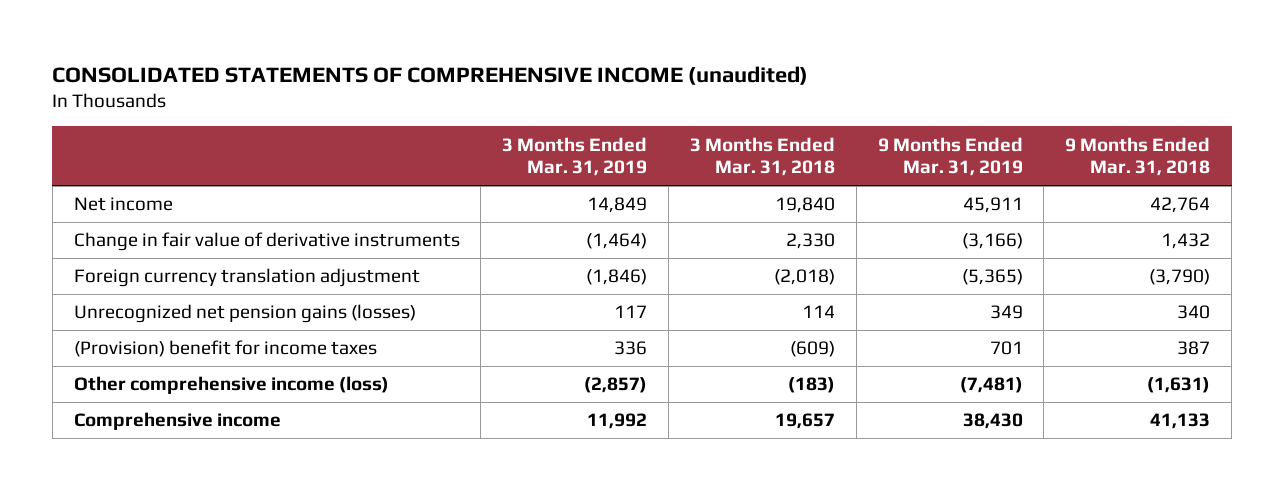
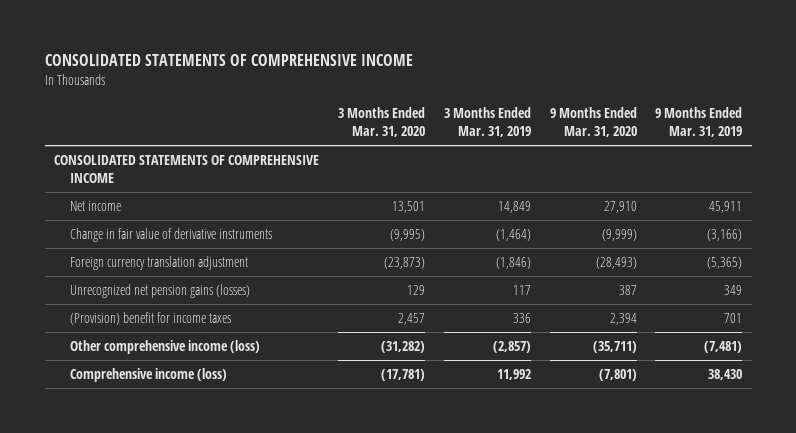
[52,65,809,85] CONSOLIDATED STATEMENTS OF COMPREHENSIVE INCOME (unaudited) -> [44,54,413,67] CONSOLIDATED STATEMENTS OF COMPREHENSIVE INCOME
[689,136,835,177] 3 Months Ended Mar. 31, 2018 -> none
[1065,136,1211,177] 9 Months Ended Mar. 31, 2018 -> none
none -> [337,107,425,138] 3 Months Ended Mar. 31, 2020
none -> [549,107,637,138] 9 Months Ended Mar. 31, 2020
none -> [54,155,320,184] CONSOLIDATED STATEMENTS OF COMPREHENSIVE INCOME
[73,412,281,431] Comprehensive income -> [70,368,228,383] Comprehensive income (loss)

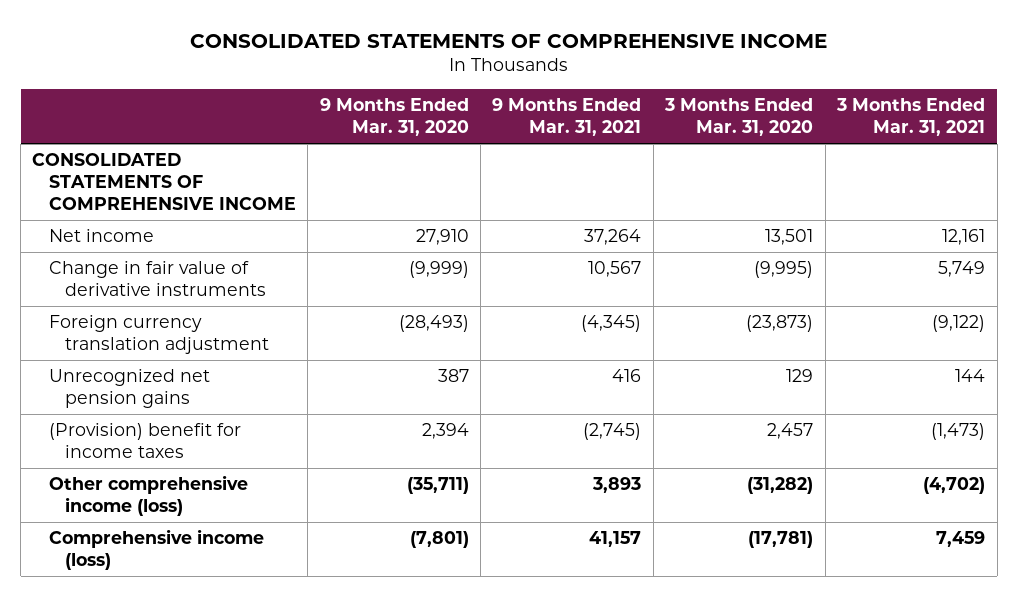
[443,107,531,138] 3 Months Ended Mar. 31, 2019 -> none
[655,107,743,138] 9 Months Ended Mar. 31, 2019 -> none
none -> [492,98,642,137] 9 Months Ended Mar. 31, 2021
none -> [836,98,986,137] 3 Months Ended Mar. 31, 2021
[70,284,251,299] Unrecognized net pension gains (losses) -> [48,369,210,409] Unrecognized net pension gains

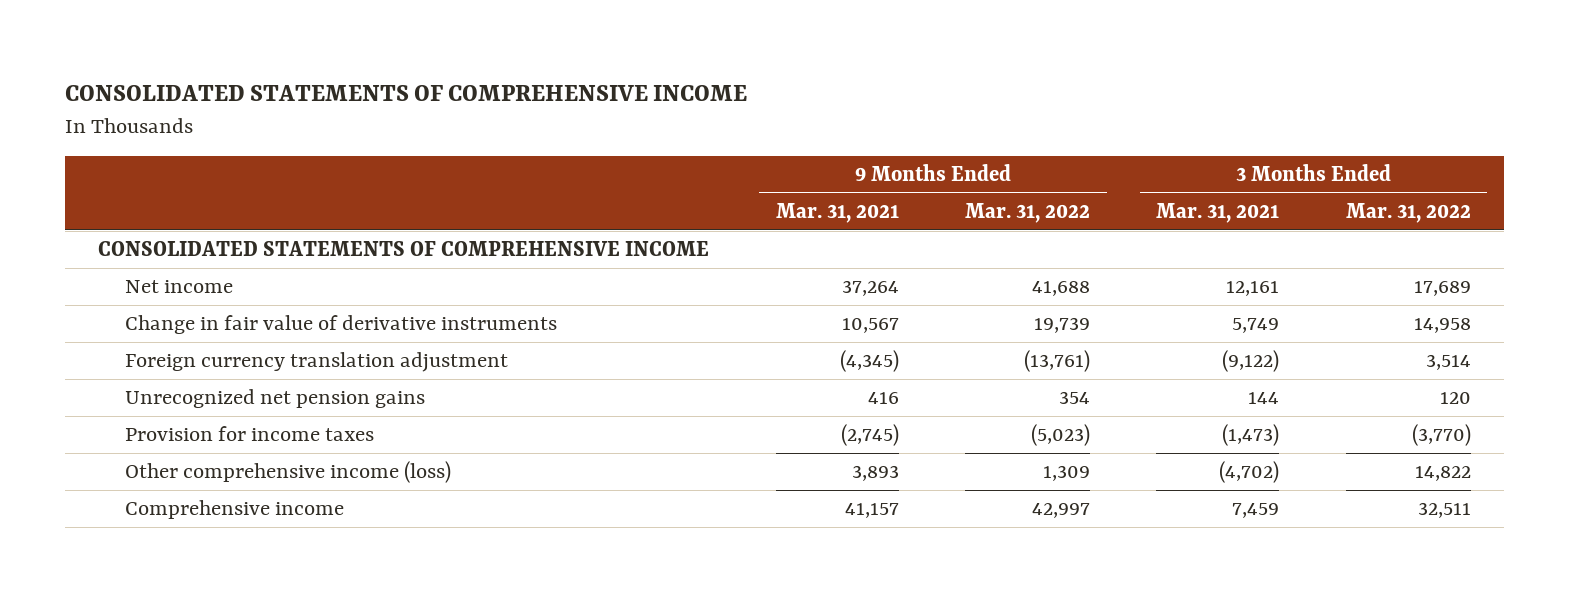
[319,98,469,137] 9 Months Ended Mar. 31, 2020 -> none
[664,98,814,137] 3 Months Ended Mar. 31, 2020 -> none
none -> [965,203,1091,224] Mar. 31, 2022
none -> [1345,203,1471,224] Mar. 31, 2022
[48,423,241,459] (Provision) benefit for income taxes -> [124,426,374,442] Provision for income taxes
[48,529,264,571] Comprehensive income (loss) -> [124,500,344,520] Comprehensive income

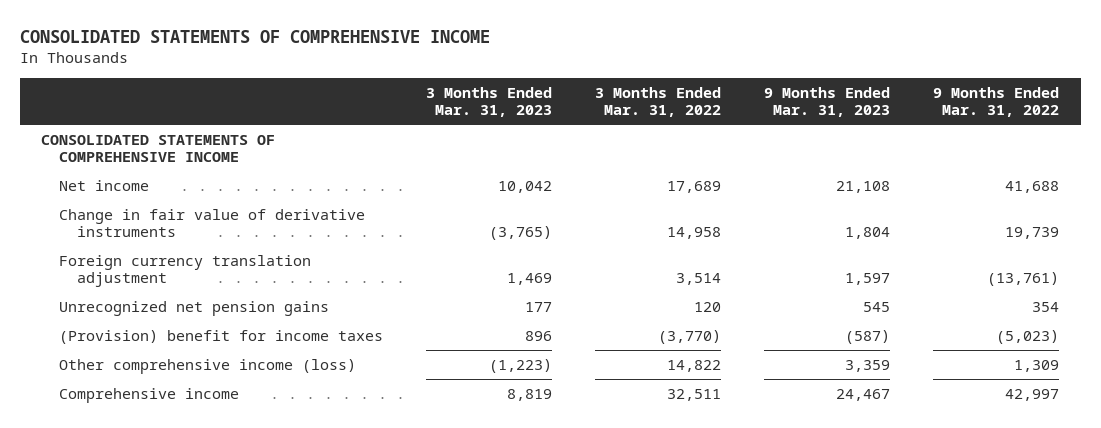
[775,203,899,224] Mar. 31, 2021 -> none
[1156,203,1280,224] Mar. 31, 2021 -> none
none -> [426,86,553,118] 3 Months Ended Mar. 31, 2023
none -> [764,86,891,118] 9 Months Ended Mar. 31, 2023
[124,426,374,442] Provision for income taxes -> [59,329,384,344] (Provision) benefit for income taxes

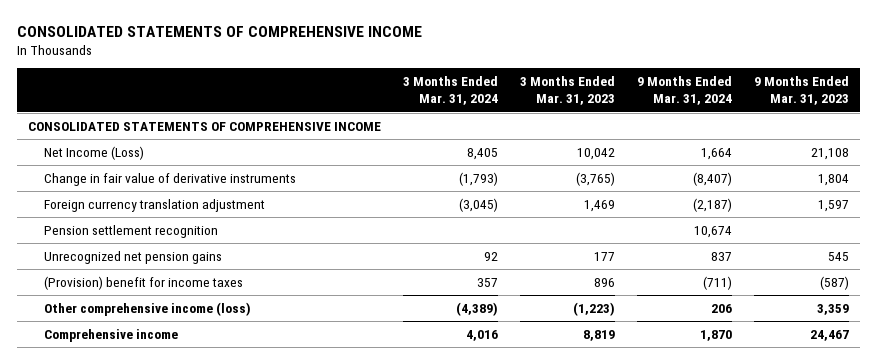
[595,86,722,118] 3 Months Ended Mar. 31, 2022 -> none
[933,86,1060,118] 9 Months Ended Mar. 31, 2022 -> none
none -> [402,76,498,106] 3 Months Ended Mar. 31, 2024
none -> [636,76,732,106] 9 Months Ended Mar. 31, 2024
[59,179,150,191] Net income -> [44,145,145,160] Net Income (Loss)
none -> [44,224,219,238] Pension settlement recognition

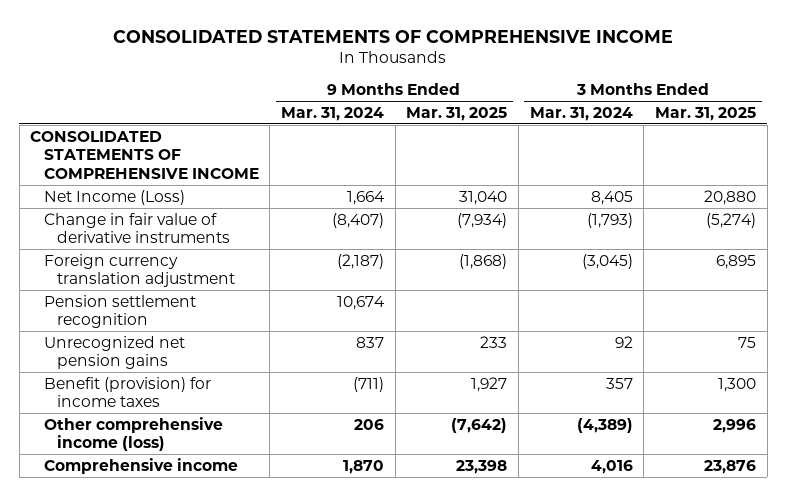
[519,76,615,106] 3 Months Ended Mar. 31, 2023 -> none
[753,76,849,106] 9 Months Ended Mar. 31, 2023 -> none
none -> [406,106,508,121] Mar. 31, 2025
none -> [655,106,757,121] Mar. 31, 2025
[44,275,244,290] (Provision) benefit for income taxes -> [43,376,211,408] Benefit (provision) for income taxes

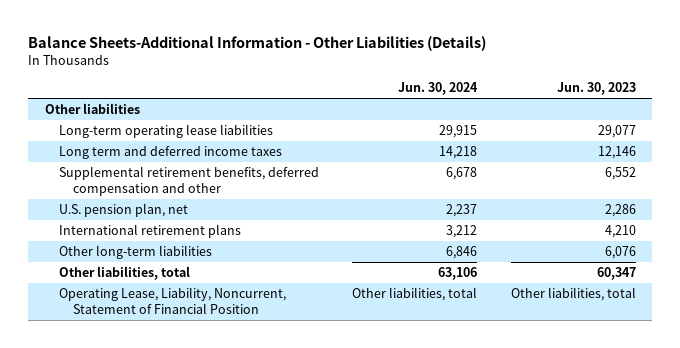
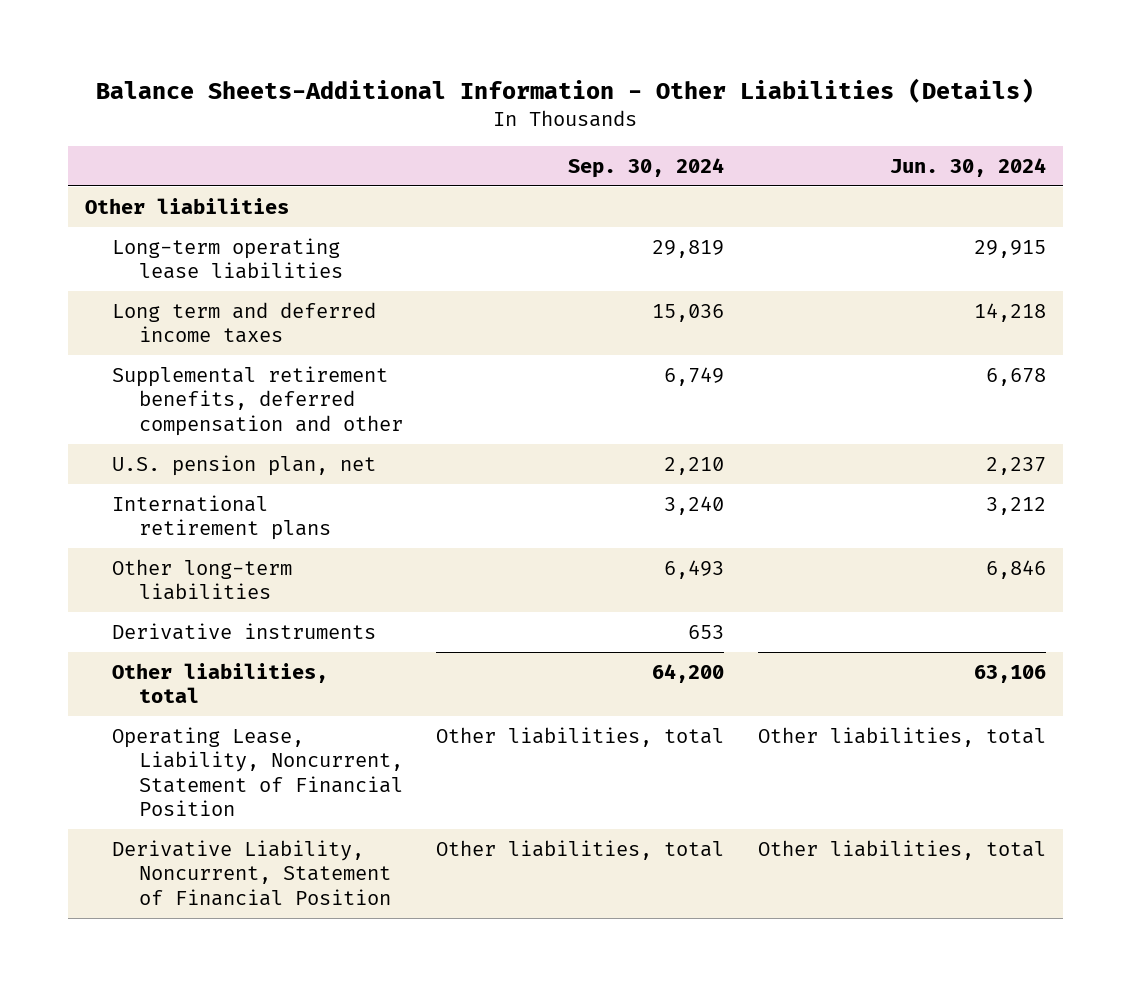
[556,82,636,96] Jun. 30, 2023 -> none
none -> [568,157,725,178] Sep. 30, 2024
none -> [111,622,376,640] Derivative instruments
none -> [111,839,391,906] Derivative Liability, Noncurrent, Statement of Financial Position

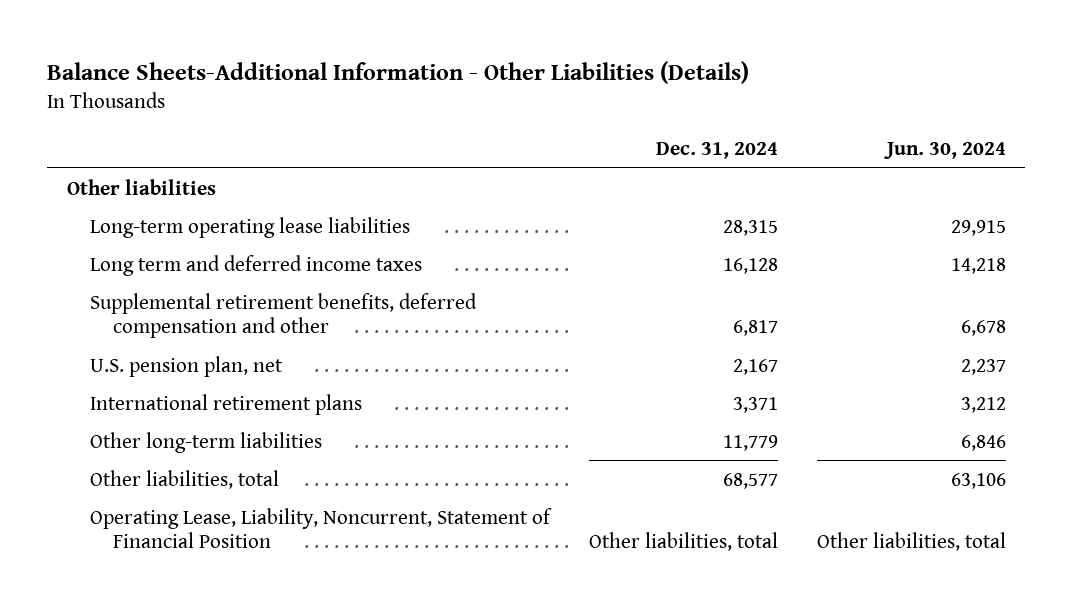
[568,157,725,178] Sep. 30, 2024 -> none
none -> [655,142,778,160] Dec. 31, 2024
[111,622,376,640] Derivative instruments -> none
[111,839,391,906] Derivative Liability, Noncurrent, Statement of Financial Position -> none

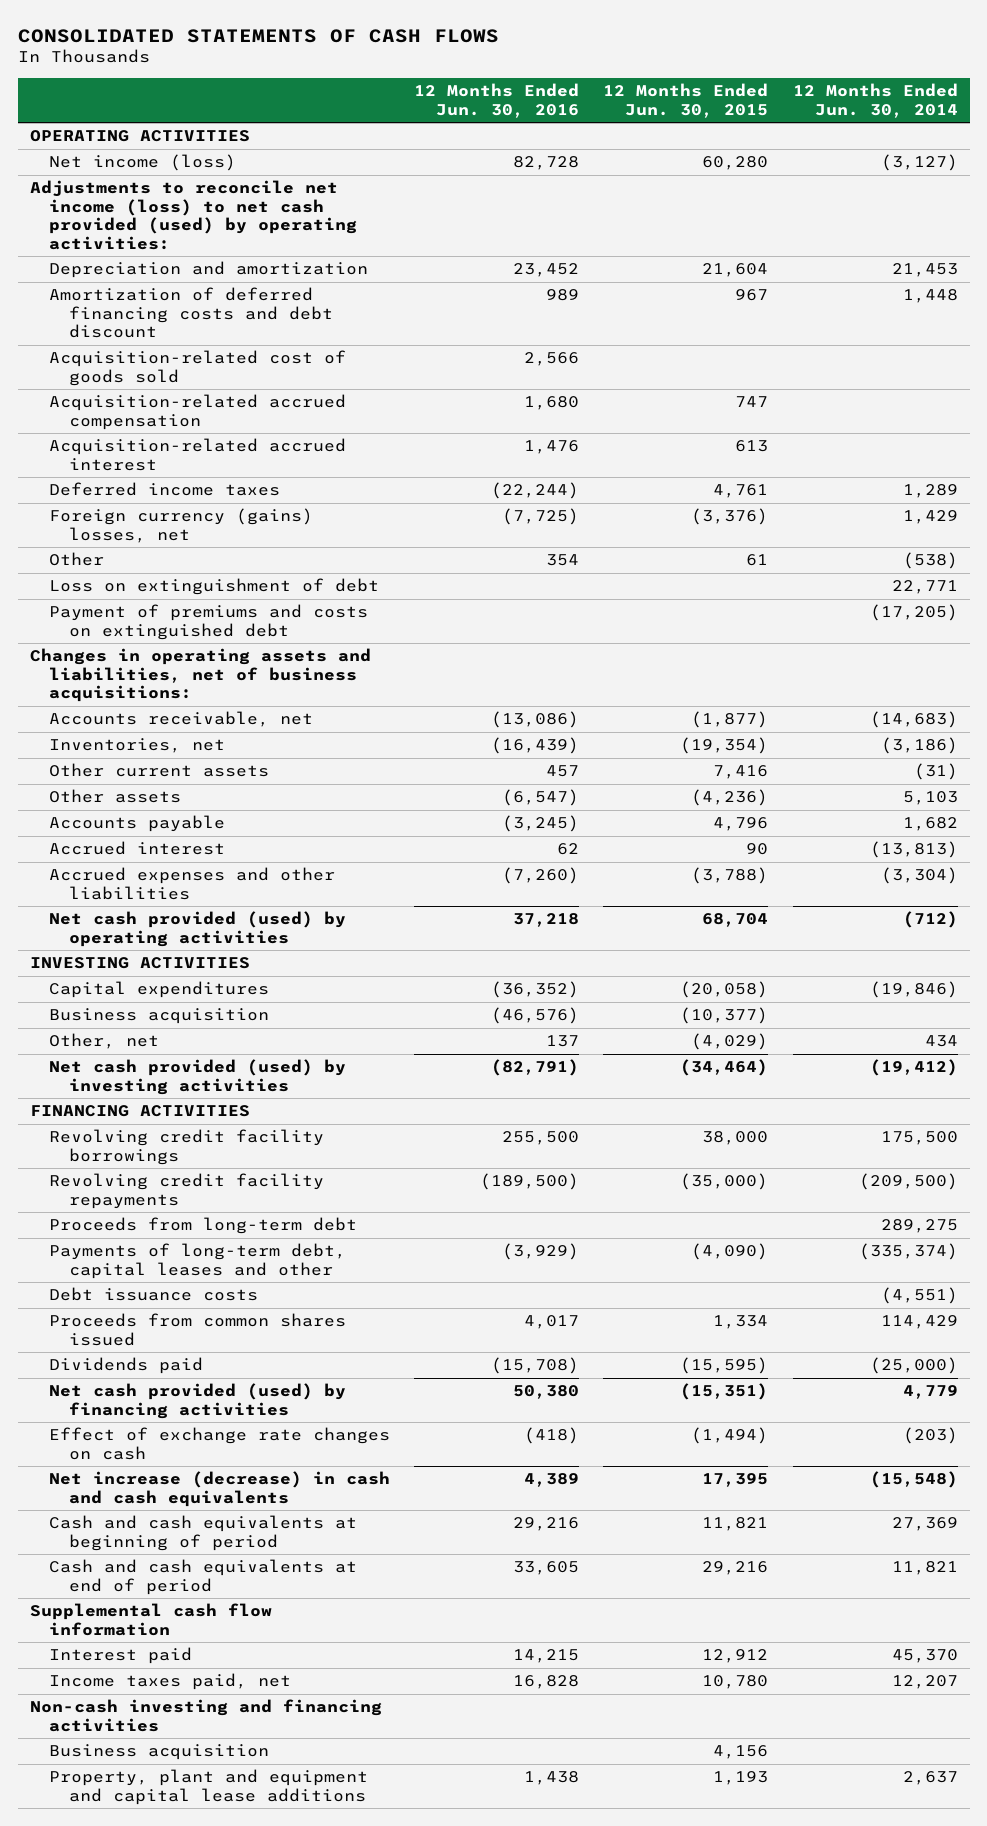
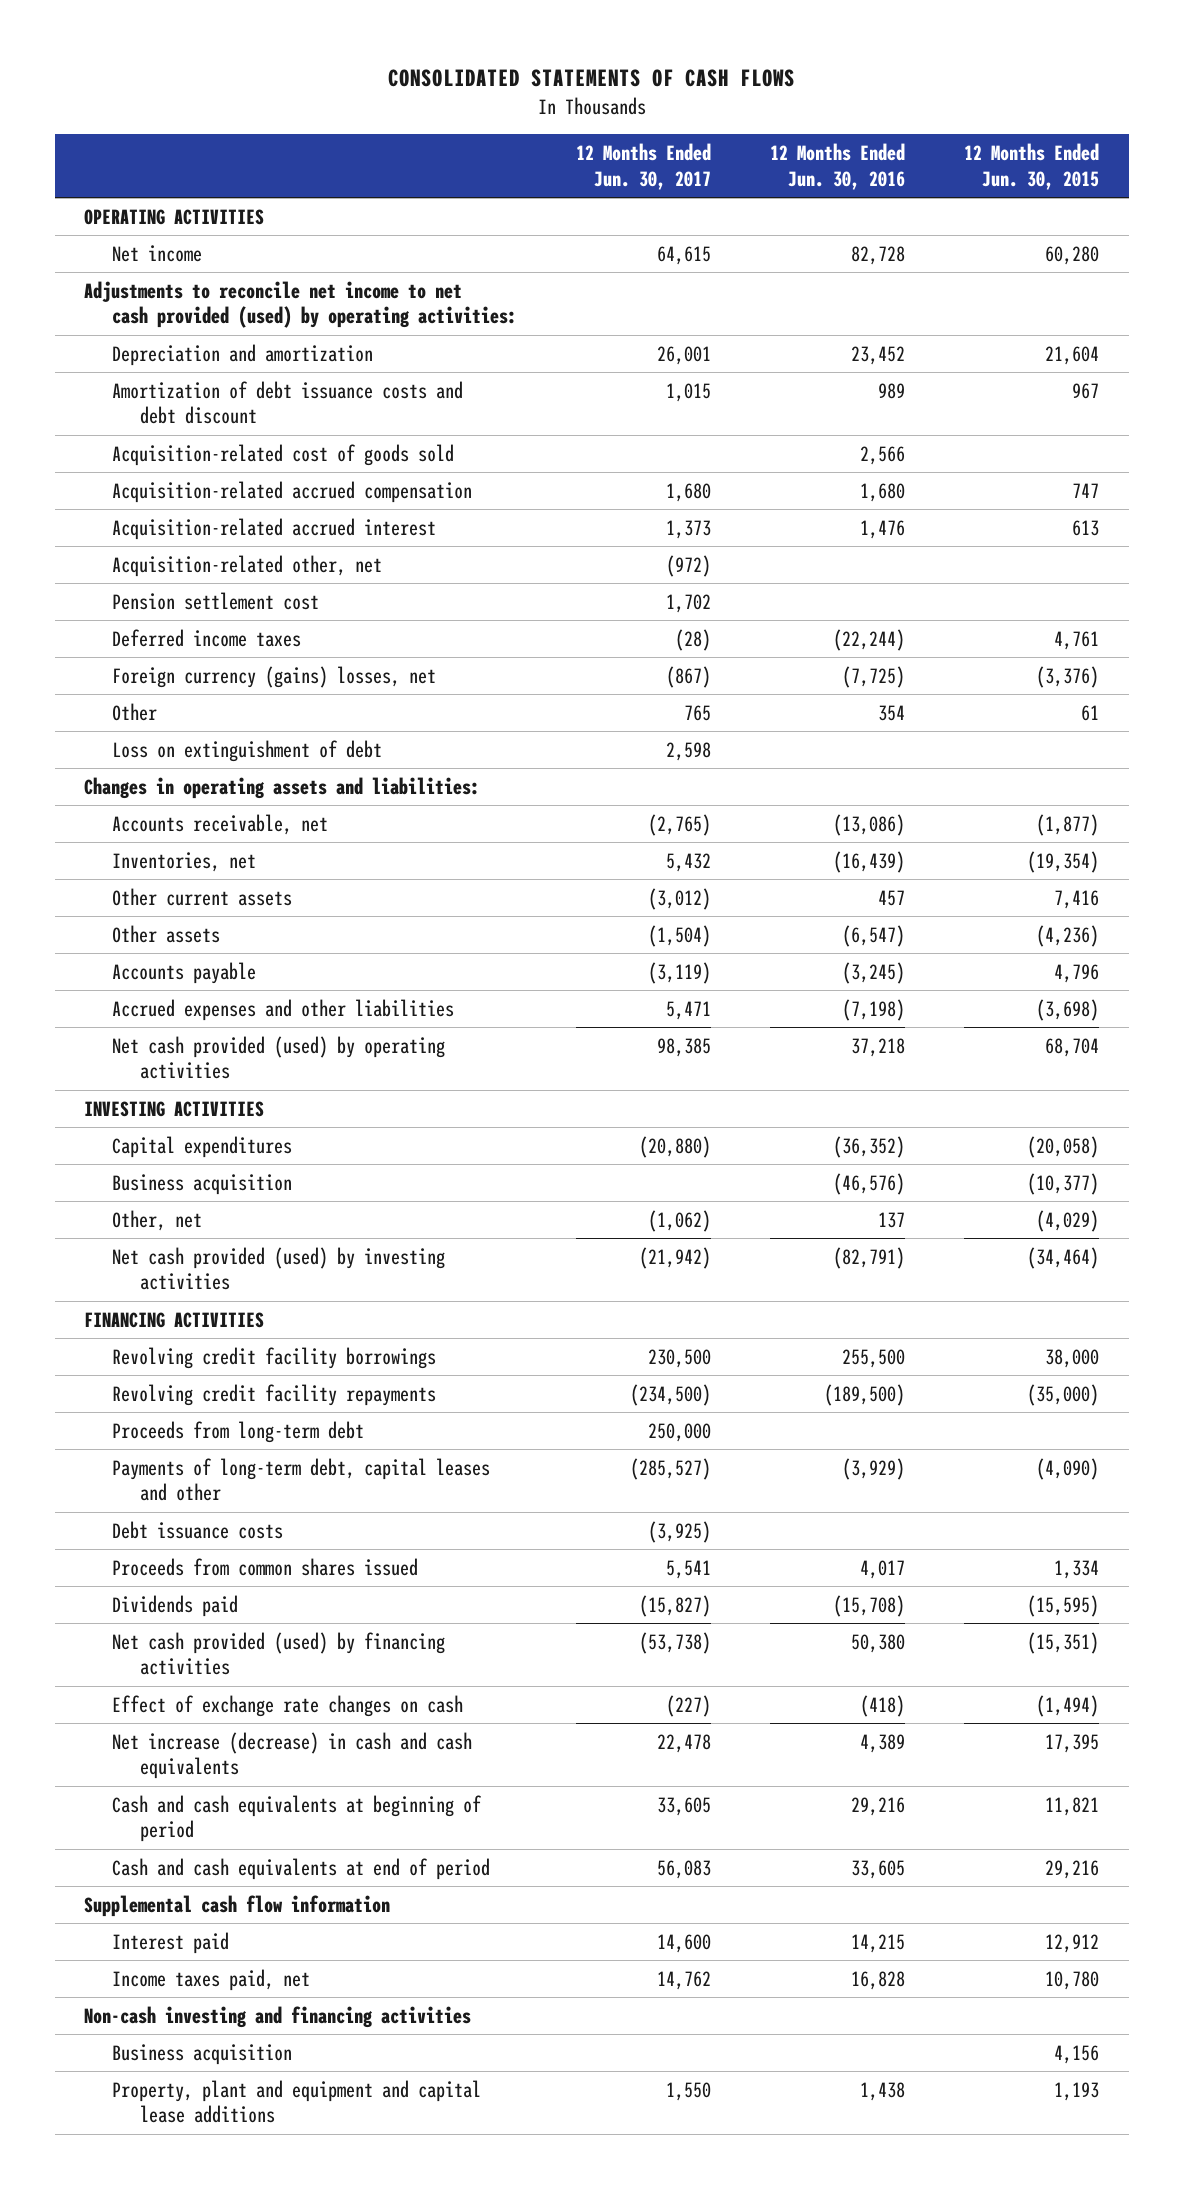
[792,83,958,118] 12 Months Ended Jun. 30, 2014 -> none
none -> [576,143,712,190] 12 Months Ended Jun. 30, 2017
[49,154,237,172] Net income (loss) -> [112,244,203,262] Net income
[29,180,358,251] Adjustments to reconcile net income (loss) to net cash provided (used) by operating activities: -> [84,280,518,329] Adjustments to reconcile net income to net cash provided (used) by operating activities:
[49,287,334,339] Amortization of deferred financing costs and debt discount -> [112,380,464,425] Amortization of debt issuance costs and debt discount
none -> [112,554,383,577] Acquisition-related other, net
none -> [112,591,320,610] Pension settlement cost
[49,604,369,640] Payment of premiums and costs on extinguished debt -> none
[29,648,371,703] Changes in operating assets and liabilities, net of business acquisitions: -> [84,776,481,799] Changes in operating assets and liabilities:
[49,841,226,856] Accrued interest -> none
[502,867,580,885] (7,260) -> [842,998,906,1021] (7,198)
[691,867,769,885] (3,788) -> [1036,998,1100,1021] (3,698)

